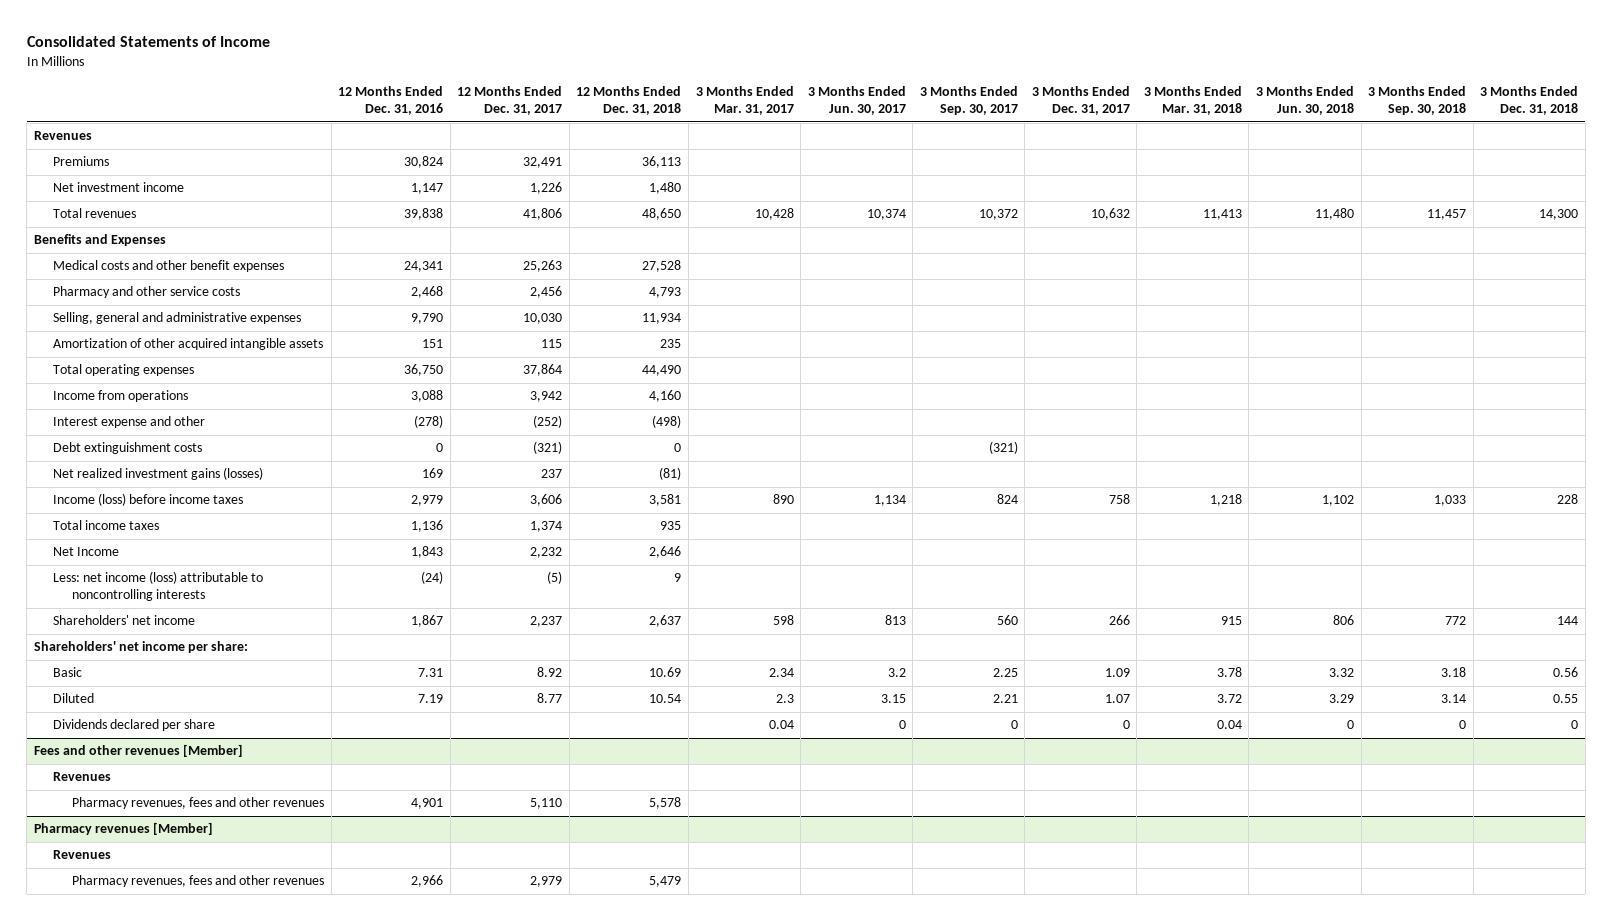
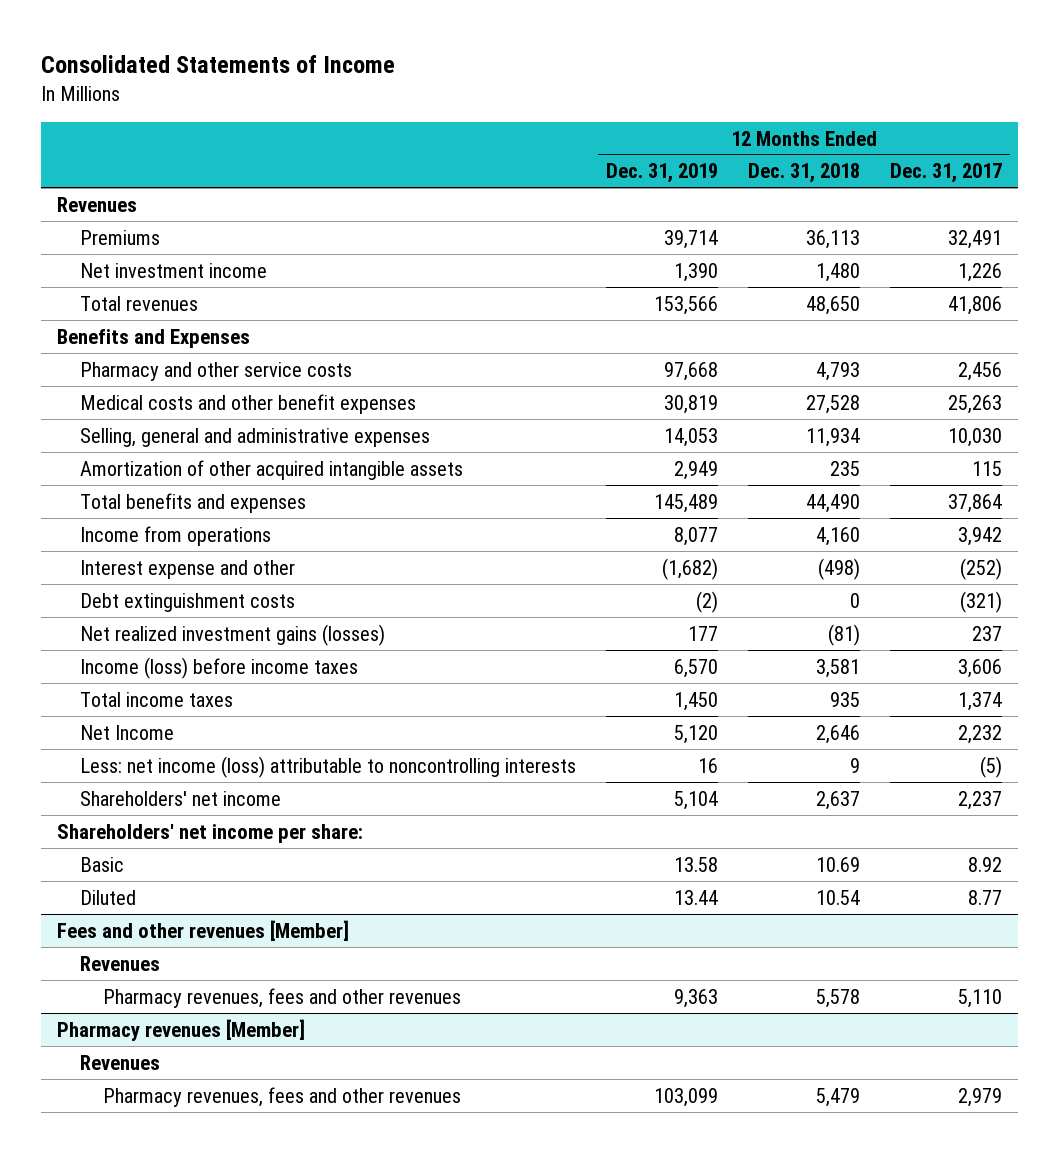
[338,86,444,116] 12 Months Ended Dec. 31, 2016 -> none
[695,86,794,116] 3 Months Ended Mar. 31, 2017 -> none
[807,86,906,116] 3 Months Ended Jun. 30, 2017 -> none
[919,86,1018,116] 3 Months Ended Sep. 30, 2017 -> none
[1031,86,1130,116] 3 Months Ended Dec. 31, 2017 -> none
[1143,86,1242,116] 3 Months Ended Mar. 31, 2018 -> none
[1256,86,1355,116] 3 Months Ended Jun. 30, 2018 -> none
[1368,86,1467,116] 3 Months Ended Sep. 30, 2018 -> none
[1480,86,1579,116] 3 Months Ended Dec. 31, 2018 -> none
none -> [605,163,718,184] Dec. 31, 2019
[52,260,284,273] Medical costs and other benefit expenses -> [79,393,416,414] Medical costs and other benefit expenses
[52,364,194,377] Total operating expenses -> [79,492,306,513] Total benefits and expenses
[52,719,215,732] Dividends declared per share -> none

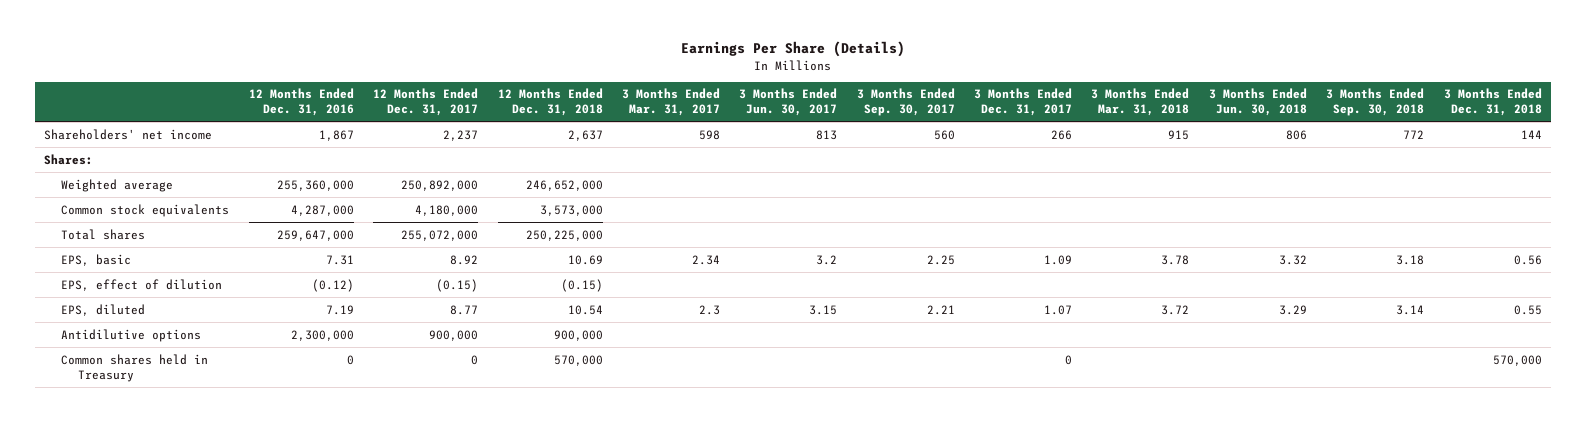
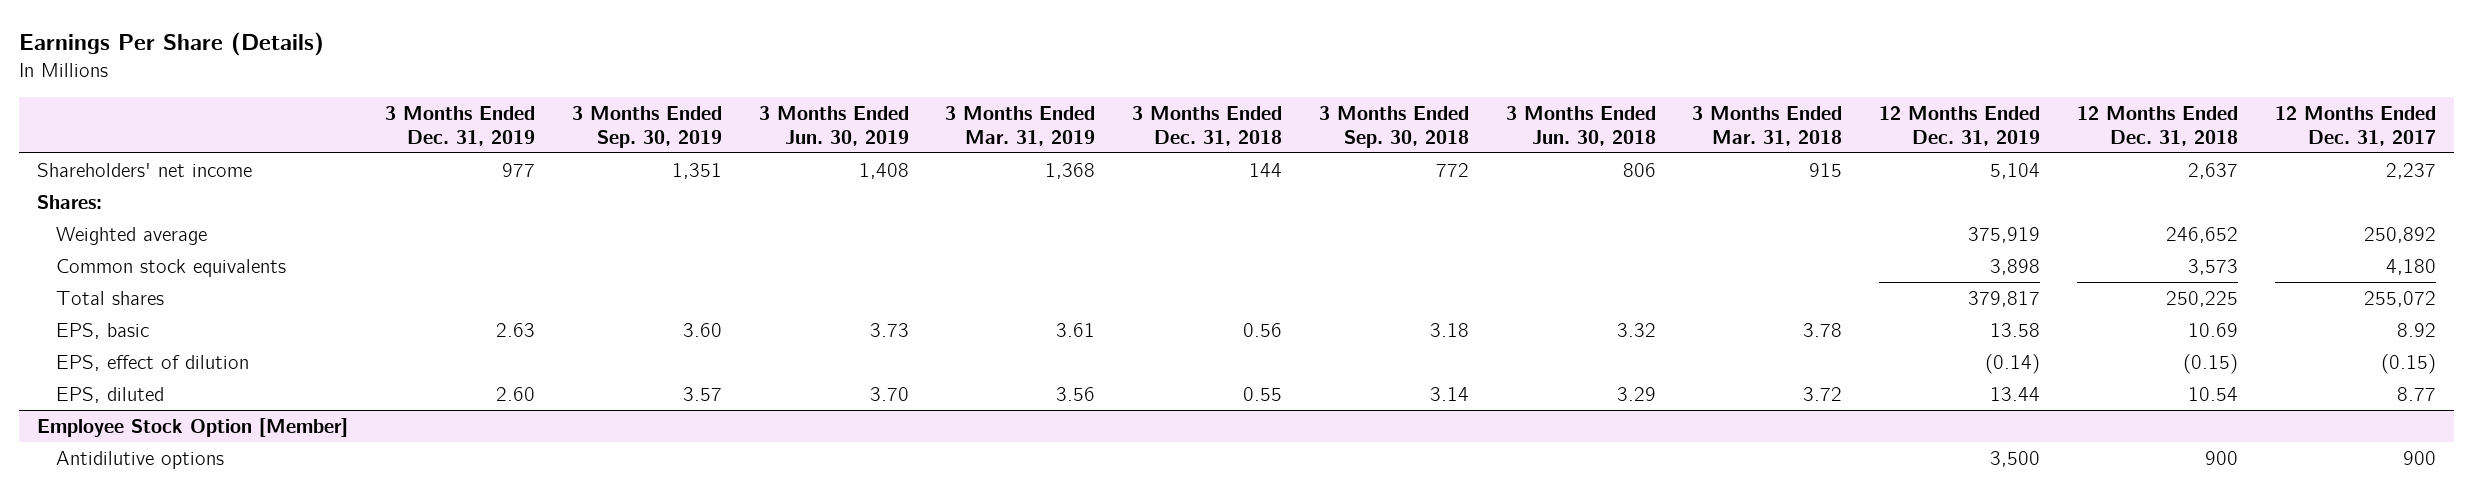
[248,88,354,117] 12 Months Ended Dec. 31, 2016 -> none
[621,88,720,117] 3 Months Ended Mar. 31, 2017 -> none
[739,88,838,117] 3 Months Ended Jun. 30, 2017 -> none
[856,88,955,117] 3 Months Ended Sep. 30, 2017 -> none
[974,88,1073,117] 3 Months Ended Dec. 31, 2017 -> none
none -> [385,106,536,146] 3 Months Ended Dec. 31, 2019
none -> [571,106,722,148] 3 Months Ended Sep. 30, 2019
none -> [758,106,909,146] 3 Months Ended Jun. 30, 2019
none -> [945,106,1096,146] 3 Months Ended Mar. 31, 2019
none -> [1879,106,2041,146] 12 Months Ended Dec. 31, 2019
[401,179,479,191] 250,892,000 -> [2363,227,2436,244] 250,892
[525,179,603,191] 246,652,000 -> [2165,227,2238,244] 246,652
[415,204,479,216] 4,180,000 -> [2385,259,2436,276] 4,180
[539,204,603,216] 3,573,000 -> [2187,259,2238,276] 3,573
[401,229,479,241] 255,072,000 -> [2363,291,2436,308] 255,072
[525,229,603,241] 250,225,000 -> [2165,291,2238,308] 250,225
[61,353,209,382] Common shares held in Treasury -> none
none -> [37,418,349,438] Employee Stock Option [Member]
[429,329,479,341] 900,000 -> [2402,451,2436,466] 900
[553,329,603,341] 900,000 -> [2204,451,2238,466] 900

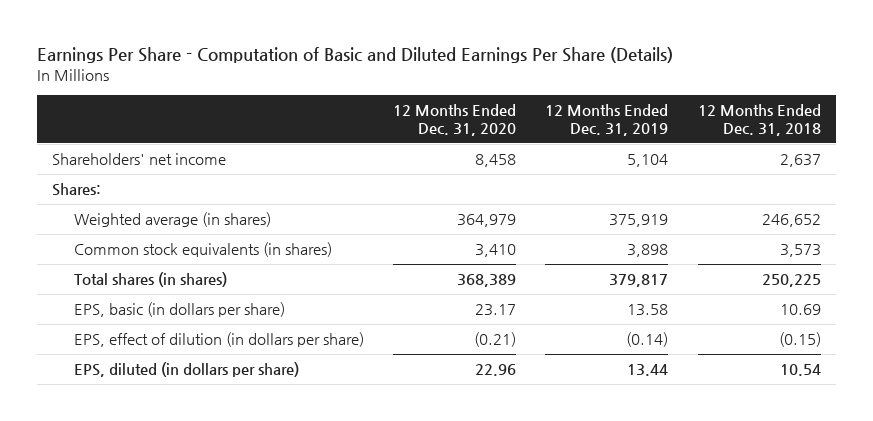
[18,32,324,57] Earnings Per Share (Details) -> [37,47,674,64] Earnings Per Share - Computation of Basic and Diluted Earnings Per Share (Details)
[385,106,536,146] 3 Months Ended Dec. 31, 2019 -> none
[571,106,722,148] 3 Months Ended Sep. 30, 2019 -> none
[758,106,909,146] 3 Months Ended Jun. 30, 2019 -> none
[945,106,1096,146] 3 Months Ended Mar. 31, 2019 -> none
[1132,106,1283,146] 3 Months Ended Dec. 31, 2018 -> none
[1318,106,1469,148] 3 Months Ended Sep. 30, 2018 -> none
[1505,106,1656,146] 3 Months Ended Jun. 30, 2018 -> none
[1692,106,1843,146] 3 Months Ended Mar. 31, 2018 -> none
[2274,106,2436,146] 12 Months Ended Dec. 31, 2017 -> none
none -> [392,103,516,136] 12 Months Ended Dec. 31, 2020
[37,418,349,438] Employee Stock Option [Member] -> none
[56,451,225,470] Antidilutive options -> none
[56,227,208,246] Weighted average -> [73,211,271,227] Weighted average (in shares)
[56,259,287,278] Common stock equivalents -> [73,241,332,257] Common stock equivalents (in shares)
[56,291,165,306] Total shares -> [73,271,227,287] Total shares (in shares)
[56,323,150,340] EPS, basic -> [73,301,285,317] EPS, basic (in dollars per share)
[56,355,250,372] EPS, effect of dilution -> [73,331,364,347] EPS, effect of dilution (in dollars per share)
[56,387,165,404] EPS, diluted -> [73,361,299,377] EPS, diluted (in dollars per share)

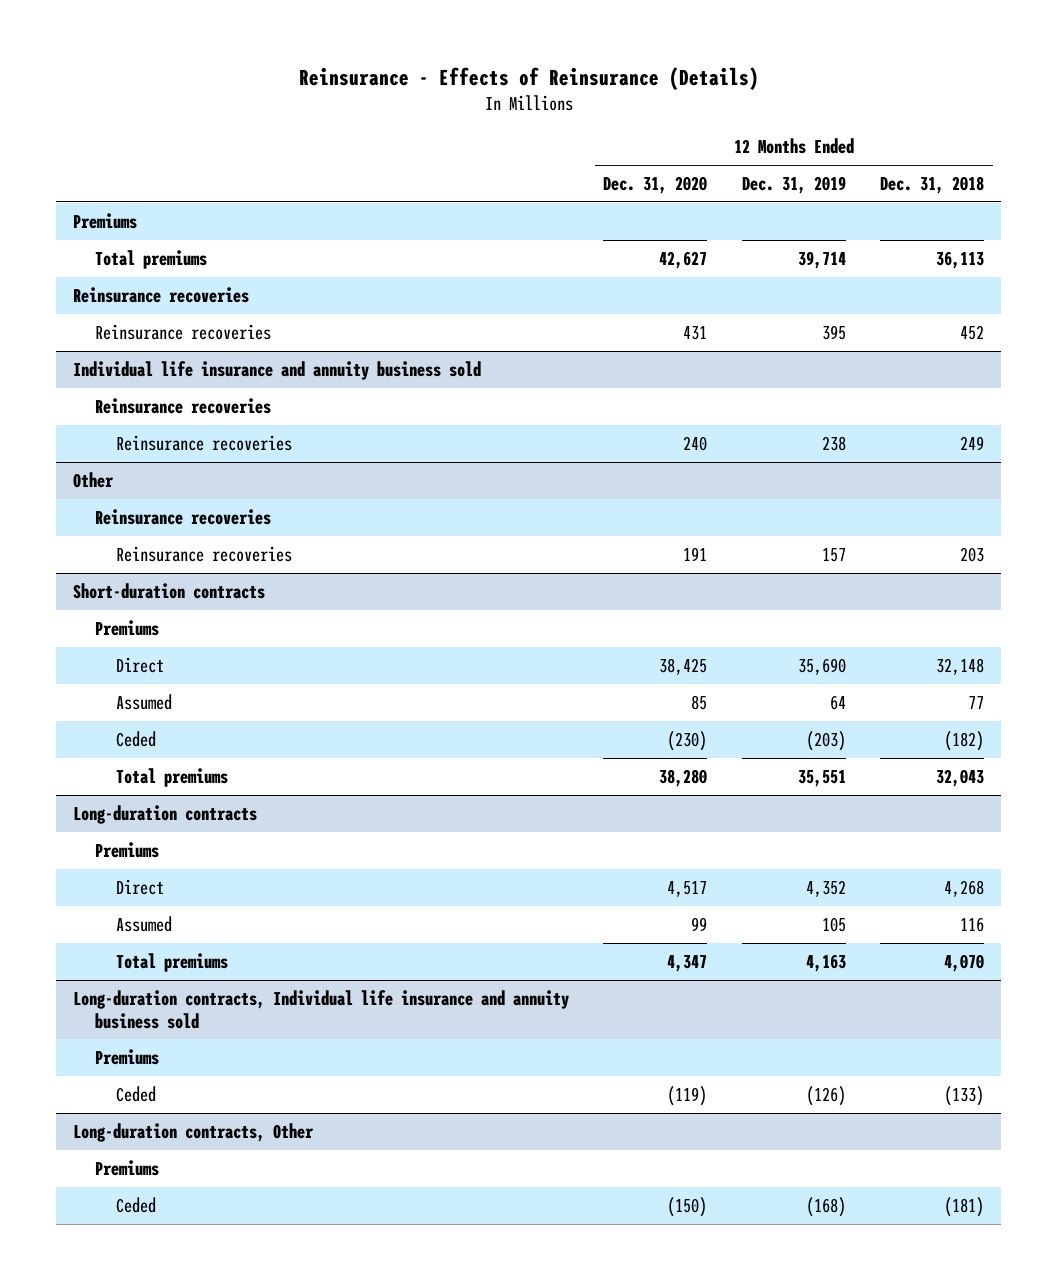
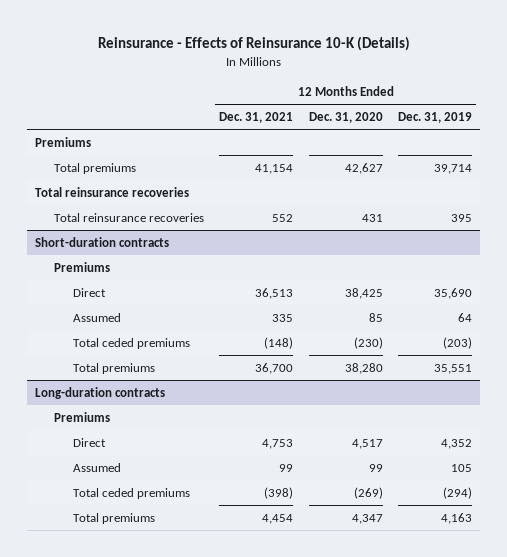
[298,66,759,90] Reinsurance - Effects of Reinsurance (Details) -> [97,35,410,51] Reinsurance - Effects of Reinsurance 10-K (Details)
[879,175,984,194] Dec. 31, 2018 -> none
none -> [219,112,294,124] Dec. 31, 2021
[73,360,482,380] Individual life insurance and annuity business sold -> none
[94,397,271,414] Reinsurance recoveries -> none
[116,434,293,451] Reinsurance recoveries -> none
[73,471,115,488] Other -> none
[94,508,271,525] Reinsurance recoveries -> none
[116,545,293,562] Reinsurance recoveries -> none
[73,286,250,303] Reinsurance recoveries -> [34,186,189,197] Total reinsurance recoveries
[94,323,271,340] Reinsurance recoveries -> [53,212,204,222] Total reinsurance recoveries
[116,730,157,747] Ceded -> [72,337,190,349] Total ceded premiums
none -> [72,487,190,499] Total ceded premiums
[73,989,570,1029] Long-duration contracts, Individual life insurance and annuity business sold -> none
[94,1048,159,1065] Premiums -> none
[116,1085,157,1102] Ceded -> none
[73,1122,315,1142] Long-duration contracts, Other -> none
[94,1159,159,1176] Premiums -> none
[116,1196,157,1213] Ceded -> none

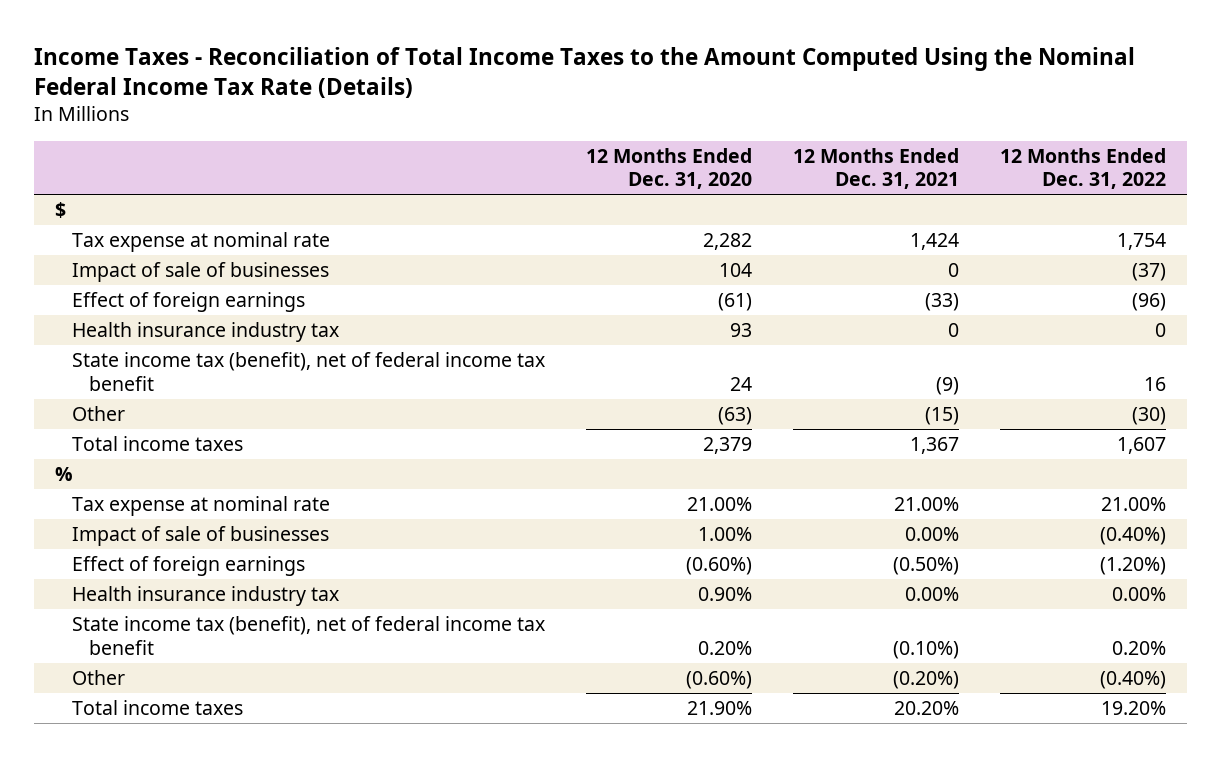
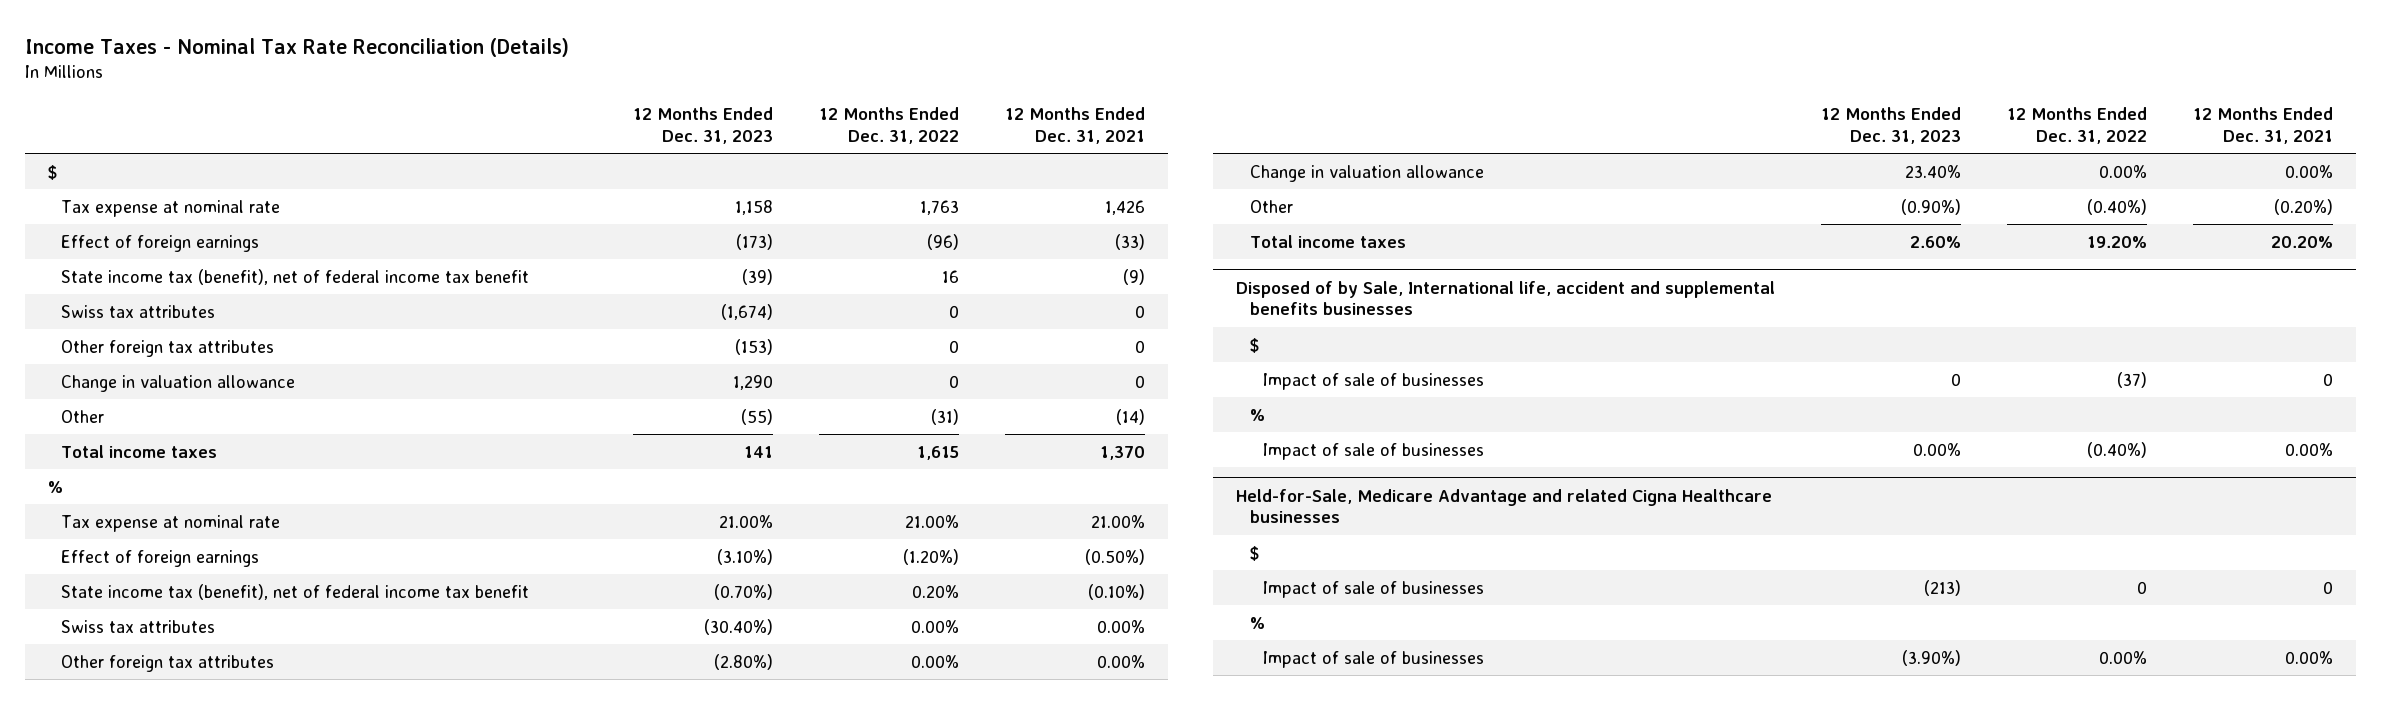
[34,46,1136,98] Income Taxes - Reconciliation of Total Income Taxes to the Amount Computed Using the Nominal Federal Income Tax Rate (Details) -> [25,37,570,57] Income Taxes - Nominal Tax Rate Reconciliation (Details)
[585,147,752,190] 12 Months Ended Dec. 31, 2020 -> none
none -> [633,107,774,144] 12 Months Ended Dec. 31, 2023
[71,262,329,283] Impact of sale of businesses -> none
[910,233,960,251] 1,424 -> [1104,199,1145,215] 1,426
[1117,233,1167,251] 1,754 -> [920,199,960,215] 1,763
[71,322,339,343] Health insurance industry tax -> none
none -> [61,304,216,318] Swiss tax attributes
none -> [61,339,275,357] Other foreign tax attributes
none -> [61,374,296,392] Change in valuation allowance
[925,407,960,426] (15) -> [1115,408,1145,425] (14)
[1132,407,1167,426] (30) -> [931,408,960,425] (31)
[910,437,960,455] 1,367 -> [1099,445,1145,460] 1,370
[1117,437,1167,455] 1,607 -> [917,445,960,460] 1,615
[71,526,329,547] Impact of sale of businesses -> none
[71,586,339,607] Health insurance industry tax -> none
none -> [61,619,216,633] Swiss tax attributes
none -> [61,654,275,672] Other foreign tax attributes
none -> [1249,164,1484,182] Change in valuation allowance
none -> [1236,280,1776,316] Disposed of by Sale, International life, accident and supplemental benefits businesses
none -> [1249,337,1259,353] $
none -> [1262,372,1484,390] Impact of sale of businesses
none -> [1249,408,1265,421] %
none -> [1262,442,1484,460] Impact of sale of businesses
none -> [1236,488,1773,524] Held-for-Sale, Medicare Advantage and related Cigna Healthcare businesses
none -> [1249,545,1259,561] $
none -> [1262,580,1484,598] Impact of sale of businesses
none -> [1249,616,1265,629] %
none -> [1262,650,1484,668] Impact of sale of businesses

